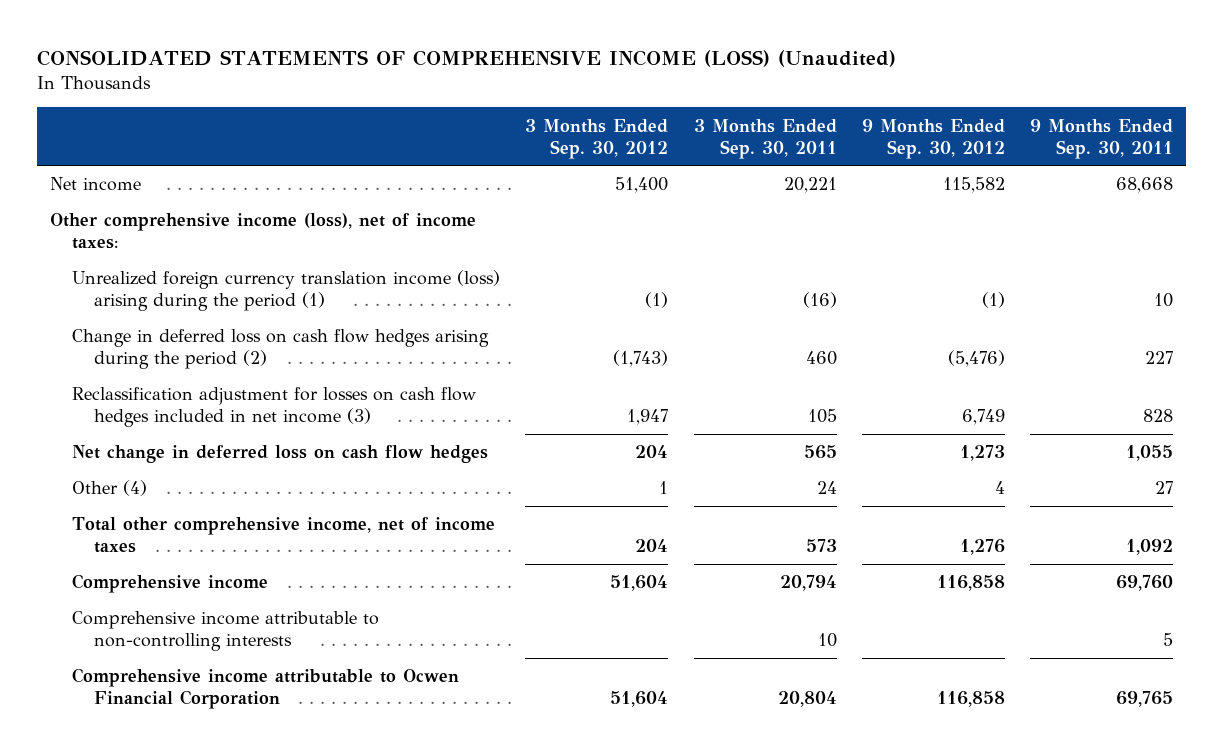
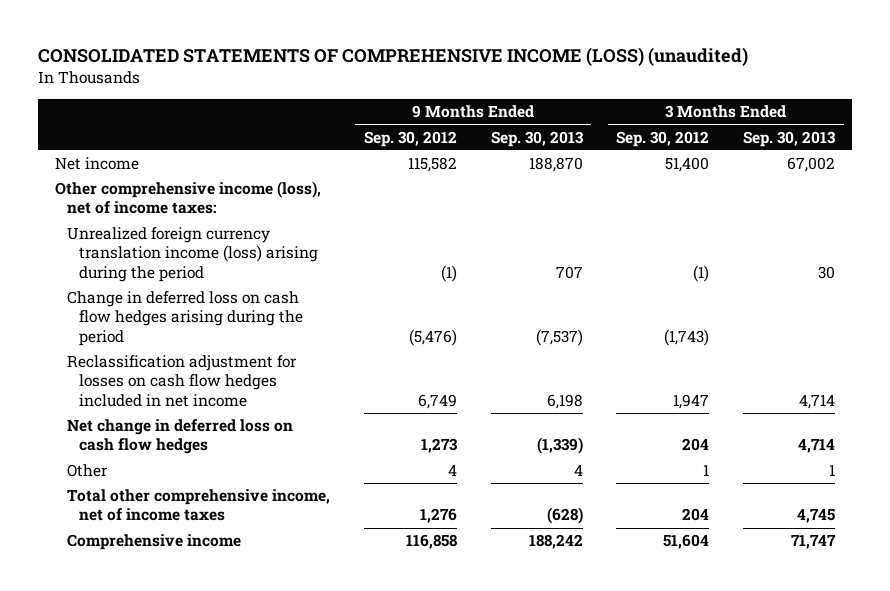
[36,49,896,67] CONSOLIDATED STATEMENTS OF COMPREHENSIVE INCOME (LOSS) (Unaudited) -> [38,47,749,67] CONSOLIDATED STATEMENTS OF COMPREHENSIVE INCOME (LOSS) (unaudited)
[693,118,837,159] 3 Months Ended Sep. 30, 2011 -> none
[1030,118,1174,159] 9 Months Ended Sep. 30, 2011 -> none
none -> [490,130,584,147] Sep. 30, 2013
none -> [743,130,837,147] Sep. 30, 2013
[71,270,500,312] Unrealized foreign currency translation income (loss) arising during the period (1) -> [67,227,318,282] Unrealized foreign currency translation income (loss) arising during the period
[71,329,489,370] Change in deferred loss on cash flow hedges arising during the period (2) -> [67,291,303,346] Change in deferred loss on cash flow hedges arising during the period
[71,387,476,428] Reclassification adjustment for losses on cash flow hedges included in net income (3) -> [67,355,298,407] Reclassification adjustment for losses on cash flow hedges included in net income
[71,480,147,497] Other (4) -> [67,464,109,478] Other
[71,611,379,652] Comprehensive income attributable to non-controlling interests -> none
[71,668,459,710] Comprehensive income attributable to Ocwen Financial Corporation -> none

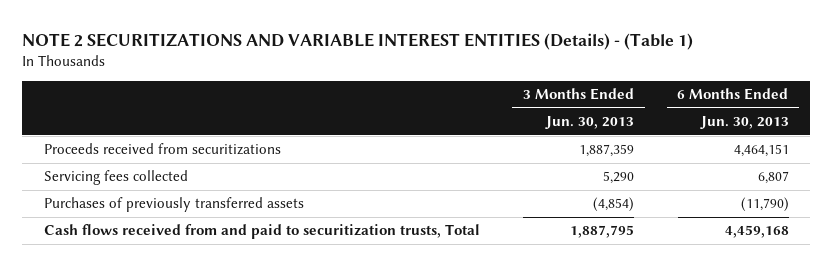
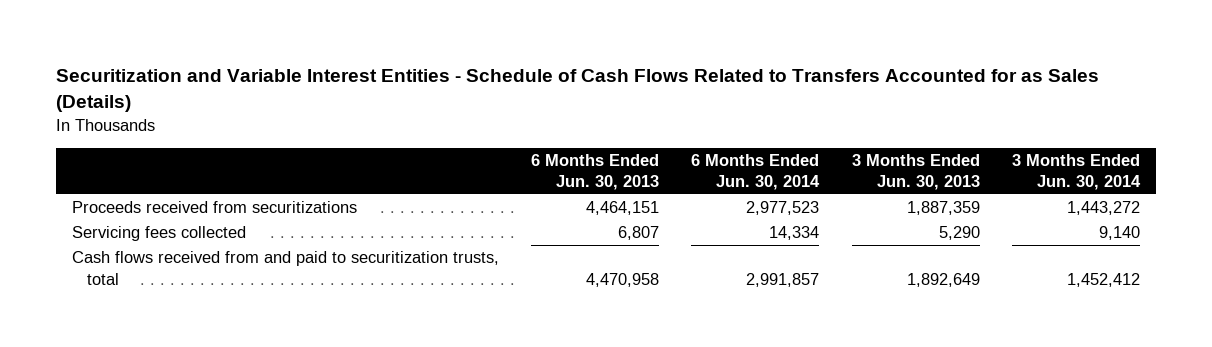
[22,32,694,50] NOTE 2 SECURITIZATIONS AND VARIABLE INTEREST ENTITIES (Details) - (Table 1) -> [56,69,1100,113] Securitization and Variable Interest Entities - Schedule of Cash Flows Related to Transfers Accounted for as Sales (Details)
none -> [691,153,821,191] 6 Months Ended Jun. 30, 2014
none -> [1011,153,1141,191] 3 Months Ended Jun. 30, 2014
[43,197,304,213] Purchases of previously transferred assets -> none
[43,224,480,240] Cash flows received from and paid to securitization trusts, Total -> [72,251,500,285] Cash flows received from and paid to securitization trusts, total
[570,225,635,239] 1,887,795 -> [906,272,980,287] 1,892,649
[724,225,789,239] 4,459,168 -> [586,272,660,287] 4,470,958

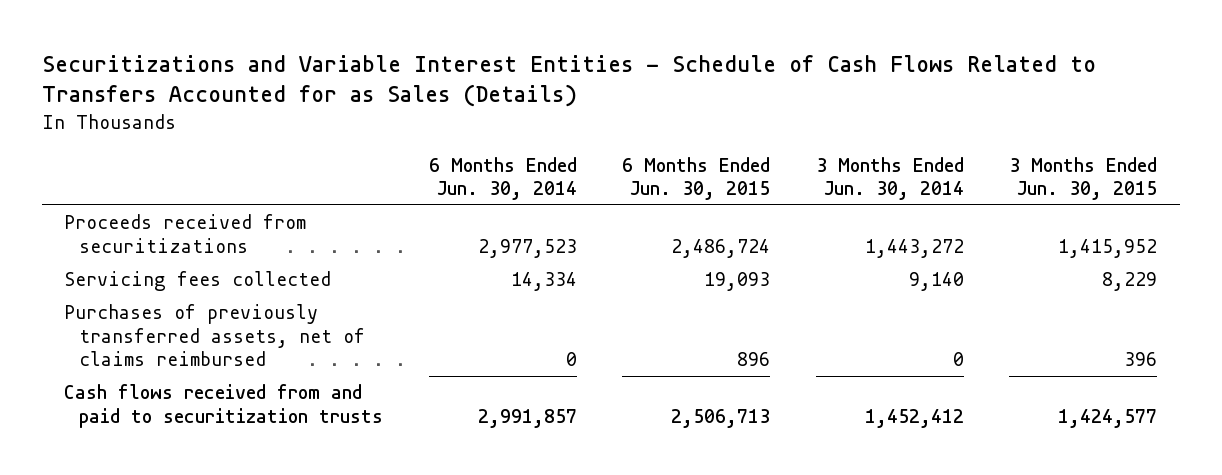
[56,69,1100,113] Securitization and Variable Interest Entities - Schedule of Cash Flows Related to Transfers Accounted for as Sales (Details) -> [41,55,1096,108] Securitizations and Variable Interest Entities - Schedule of Cash Flows Related to Transfers Accounted for as Sales (Details)
[531,153,660,191] 6 Months Ended Jun. 30, 2013 -> none
[851,153,980,191] 3 Months Ended Jun. 30, 2013 -> none
none -> [622,156,771,200] 6 Months Ended Jun. 30, 2015
none -> [1009,156,1158,200] 3 Months Ended Jun. 30, 2015
none -> [64,304,366,367] Purchases of previously transferred assets, net of claims reimbursed
[72,251,500,285] Cash flows received from and paid to securitization trusts, total -> [64,384,384,428] Cash flows received from and paid to securitization trusts

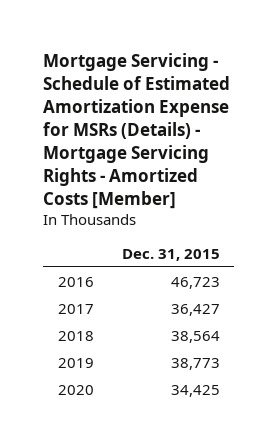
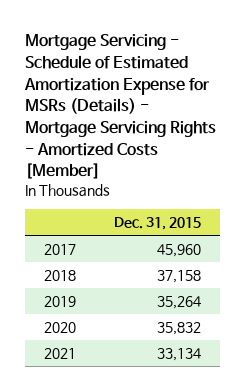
[57,276,94,287] 2016 -> none
[171,303,221,316] 36,427 -> [157,244,202,258] 45,960
[171,330,221,343] 38,564 -> [157,270,202,284] 37,158
[171,357,221,370] 38,773 -> [157,296,202,310] 35,264
[171,384,221,397] 34,425 -> [157,322,202,336] 35,832
none -> [43,348,76,360] 2021

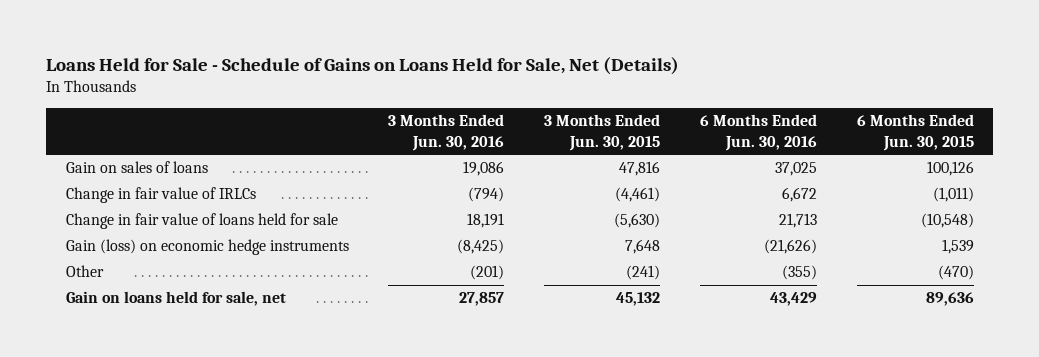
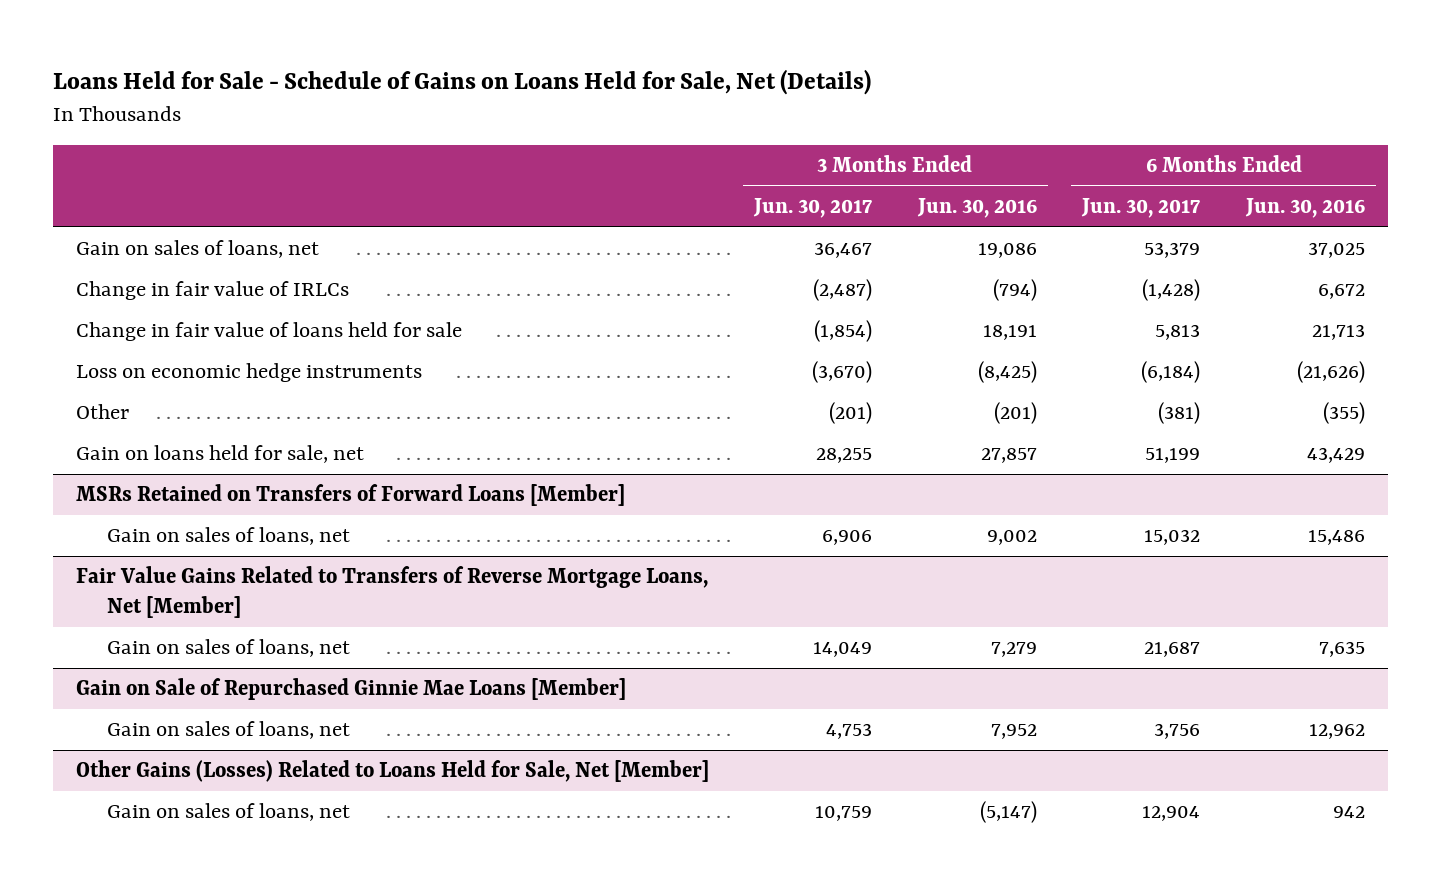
[544,114,661,151] 3 Months Ended Jun. 30, 2015 -> none
[856,114,974,151] 6 Months Ended Jun. 30, 2015 -> none
none -> [753,197,873,218] Jun. 30, 2017
none -> [1081,197,1201,218] Jun. 30, 2017
[65,161,208,174] Gain on sales of loans -> [75,240,319,259] Gain on sales of loans, net
[65,239,349,256] Gain (loss) on economic hedge instruments -> [75,363,422,383] Loss on economic hedge instruments
none -> [75,484,625,507] MSRs Retained on Transfers of Forward Loans [Member]
none -> [106,527,350,546] Gain on sales of loans, net
none -> [75,566,708,618] Fair Value Gains Related to Transfers of Reverse Mortgage Loans, Net [Member]
none -> [106,639,350,658] Gain on sales of loans, net
none -> [75,678,626,701] Gain on Sale of Repurchased Ginnie Mae Loans [Member]
none -> [106,721,350,740] Gain on sales of loans, net
none -> [75,760,709,783] Other Gains (Losses) Related to Loans Held for Sale, Net [Member]
none -> [106,803,350,822] Gain on sales of loans, net

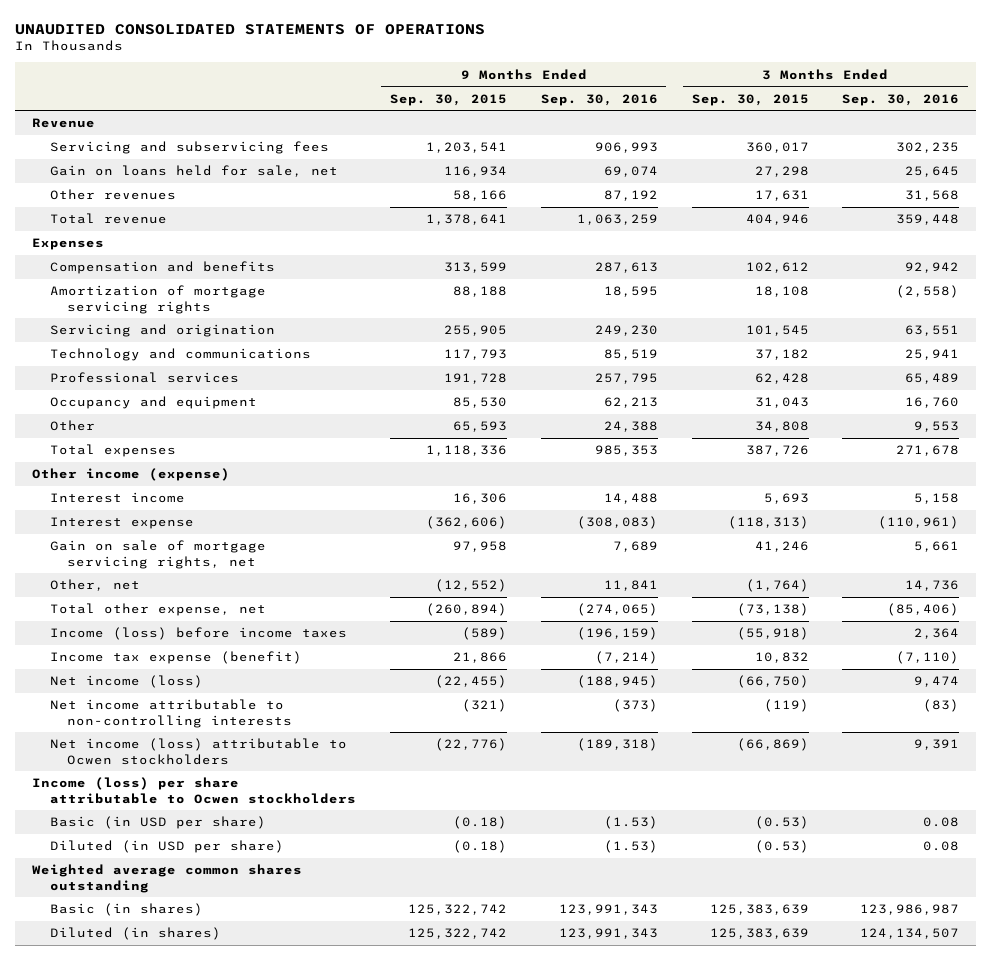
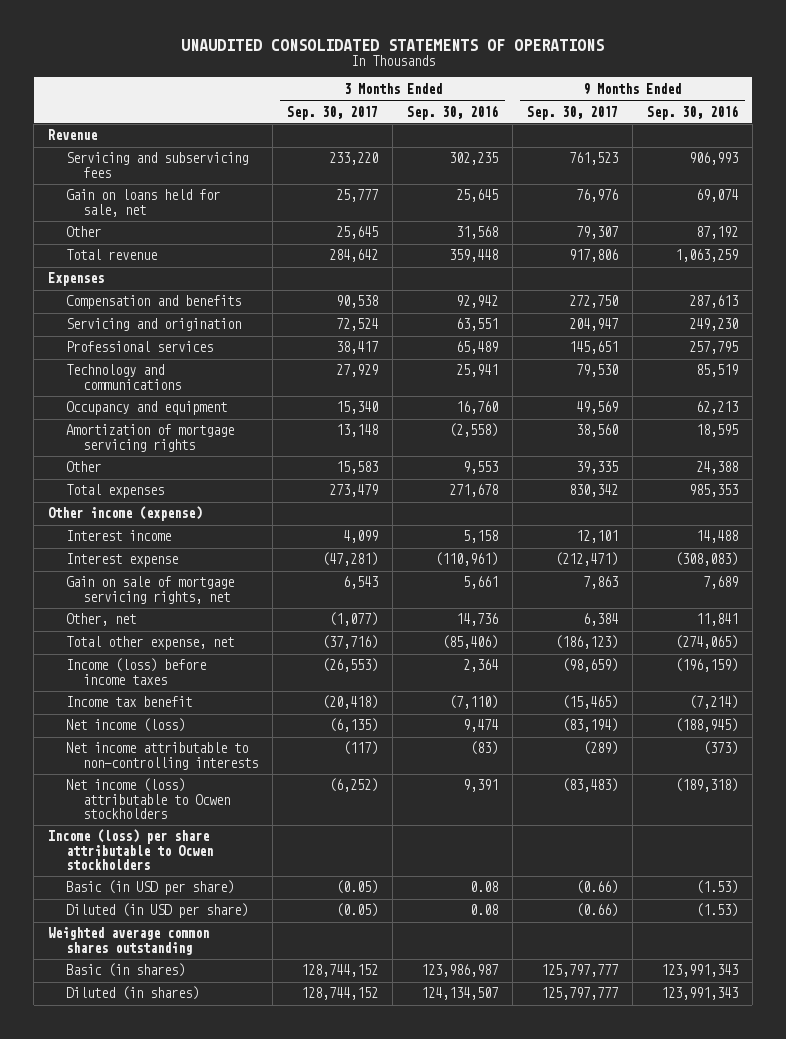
[389,93,507,106] Sep. 30, 2015 -> none
[691,93,809,106] Sep. 30, 2015 -> none
none -> [287,105,379,120] Sep. 30, 2017
none -> [526,105,618,120] Sep. 30, 2017
[49,189,176,201] Other revenues -> [65,226,101,238] Other
[49,348,311,362] Technology and communications -> [65,364,182,390] Technology and communications
[49,285,266,314] Amortization of mortgage servicing rights -> [65,424,234,452] Amortization of mortgage servicing rights
[49,651,302,665] Income tax expense (benefit) -> [65,696,192,708] Income tax benefit

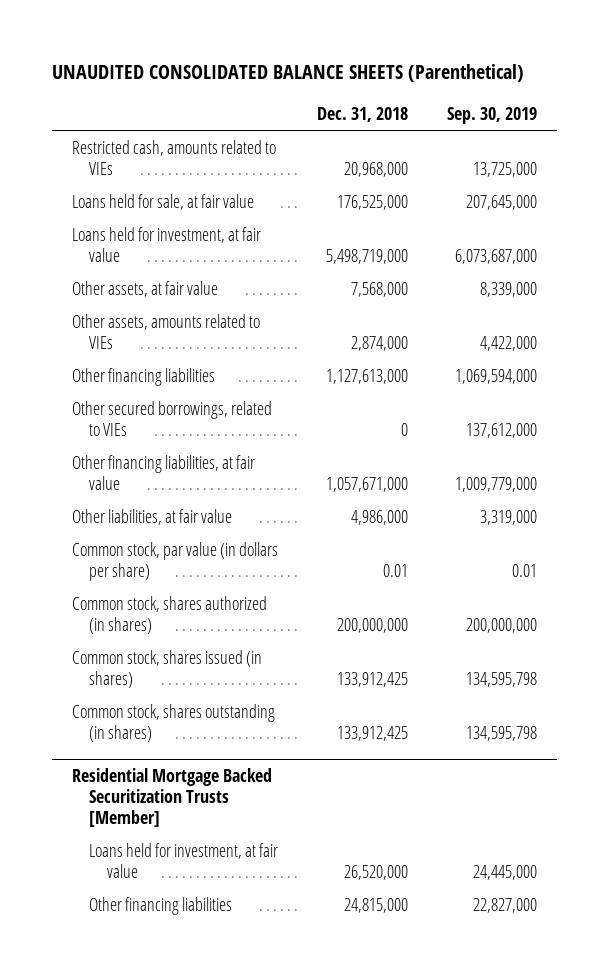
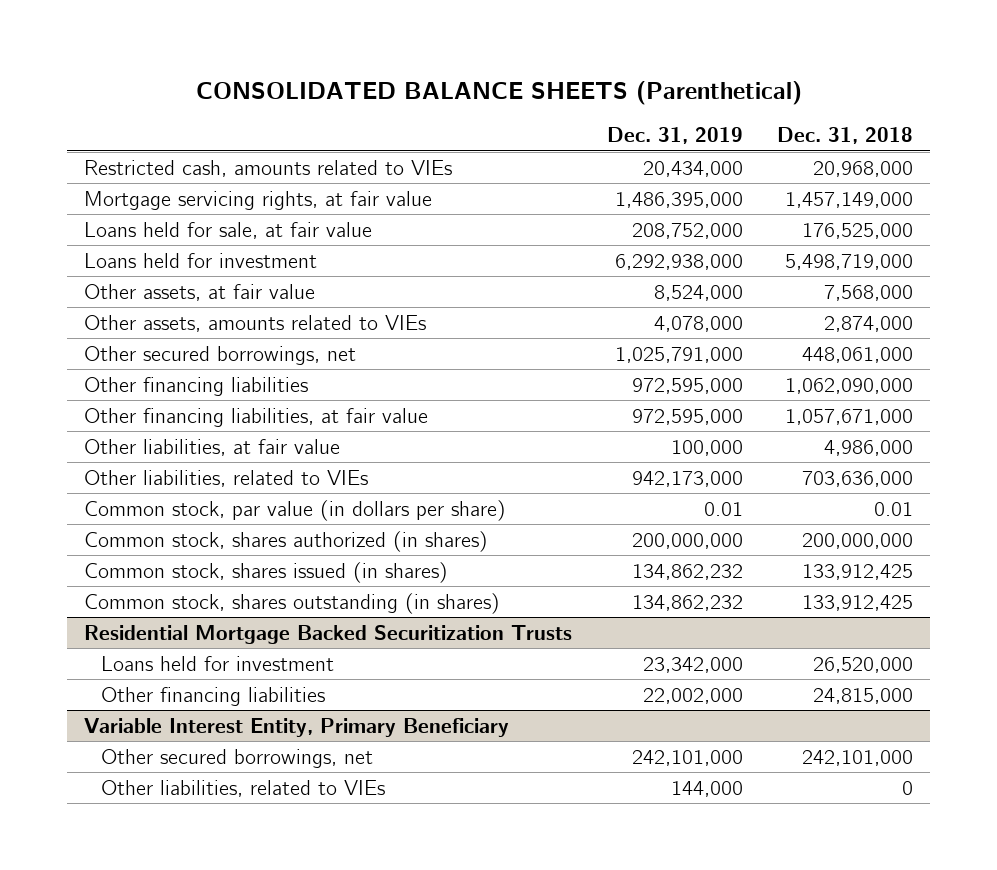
[52,64,525,83] UNAUDITED CONSOLIDATED BALANCE SHEETS (Parenthetical) -> [195,80,802,105] CONSOLIDATED BALANCE SHEETS (Parenthetical)
[447,106,538,124] Sep. 30, 2019 -> none
none -> [606,127,743,145] Dec. 31, 2019
none -> [84,190,433,210] Mortgage servicing rights, at fair value
[71,226,261,262] Loans held for investment, at fair value -> [84,252,318,268] Loans held for investment
[71,400,272,436] Other secured borrowings, related to VIEs -> none
none -> [84,345,357,365] Other secured borrowings, net
[326,368,409,384] 1,127,613,000 -> [785,377,914,394] 1,062,090,000
none -> [84,469,369,487] Other liabilities, related to VIEs
[71,768,272,827] Residential Mortgage Backed Securitization Trusts [Member] -> [84,624,573,644] Residential Mortgage Backed Securitization Trusts
[89,842,279,878] Loans held for investment, at fair value -> [101,655,335,671] Loans held for investment
none -> [84,717,510,737] Variable Interest Entity, Primary Beneficiary
none -> [101,748,374,768] Other secured borrowings, net
none -> [101,779,386,797] Other liabilities, related to VIEs

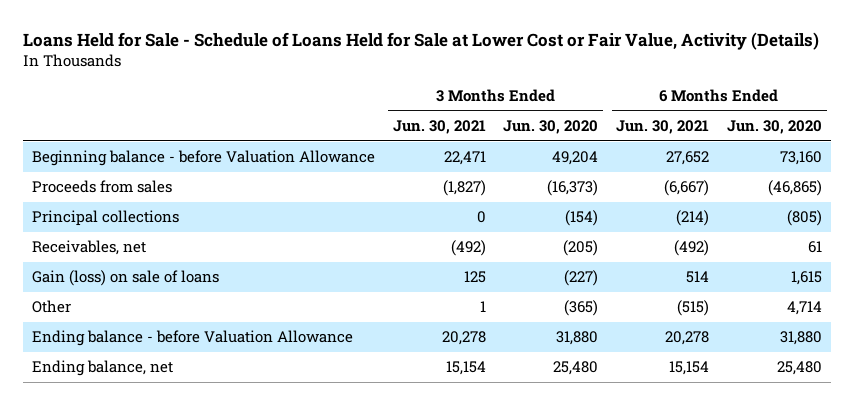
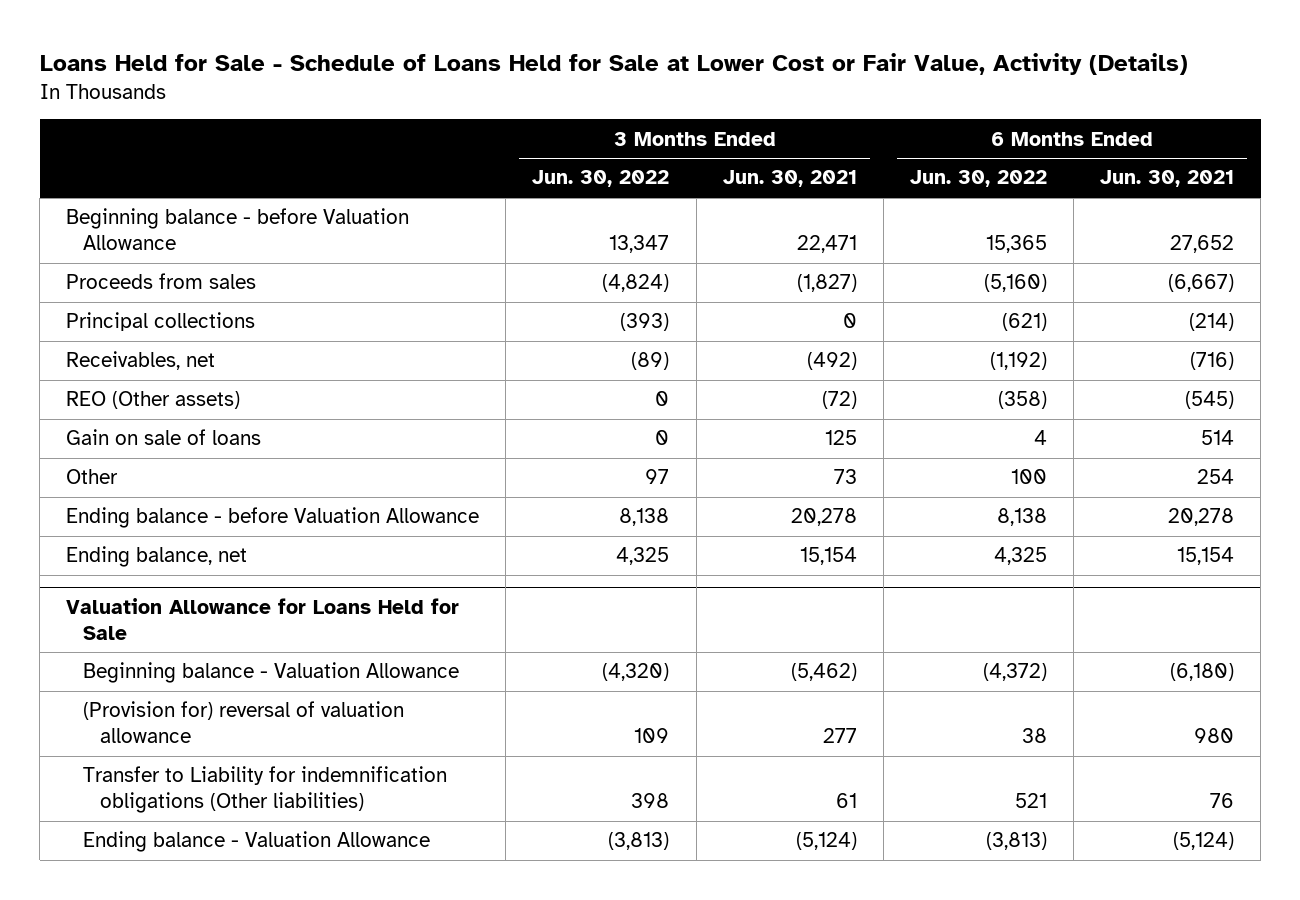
[503,120,599,135] Jun. 30, 2020 -> none
[727,120,823,135] Jun. 30, 2020 -> none
none -> [532,170,670,188] Jun. 30, 2022
none -> [909,170,1047,188] Jun. 30, 2022
[674,240,710,257] (492) -> [1190,352,1235,371] (716)
none -> [66,391,241,410] REO (Other assets)
[31,270,219,287] Gain (loss) on sale of loans -> [66,429,262,446] Gain on sale of loans
[479,301,486,313] 1 -> [833,469,857,485] 73
[677,300,710,317] (515) -> [1197,469,1235,485] 254
none -> [66,598,460,640] Valuation Allowance for Loans Held for Sale
none -> [83,662,460,684] Beginning balance - Valuation Allowance
none -> [83,701,405,744] (Provision for) reversal of valuation allowance
none -> [83,766,448,814] Transfer to Liability for indemnification obligations (Other liabilities)
none -> [83,831,431,853] Ending balance - Valuation Allowance

